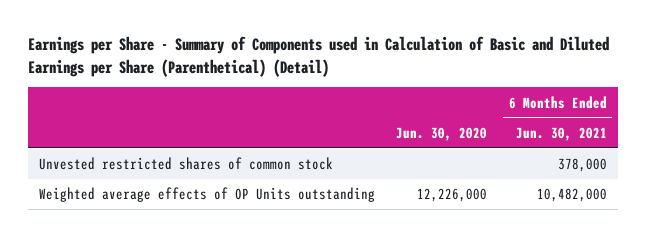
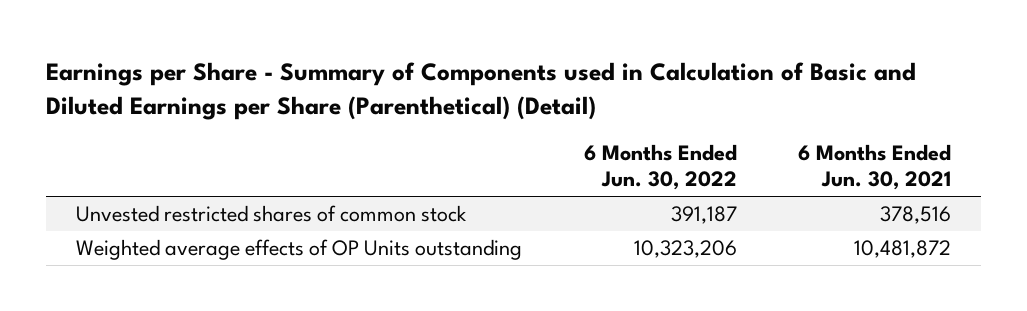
[396,126,488,141] Jun. 30, 2020 -> none
none -> [583,143,737,191] 6 Months Ended Jun. 30, 2022
[557,158,607,173] 378,000 -> [879,206,951,225] 378,516
[536,188,607,203] 10,482,000 -> [853,240,951,259] 10,481,872

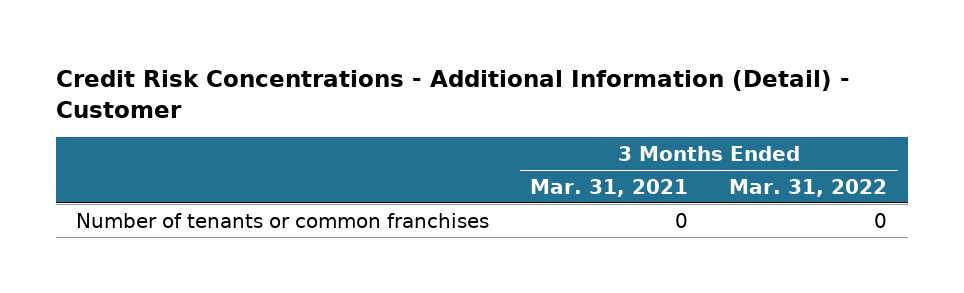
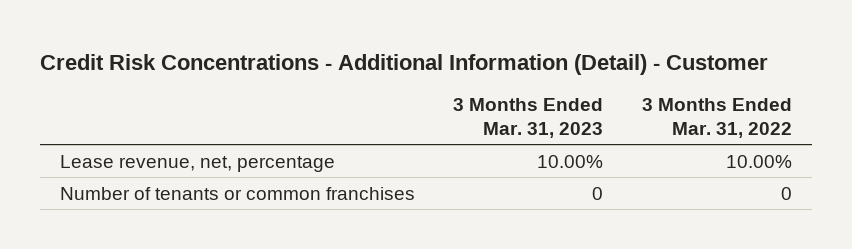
[530,178,689,197] Mar. 31, 2021 -> none
none -> [453,98,604,138] 3 Months Ended Mar. 31, 2023
none -> [59,154,335,172] Lease revenue, net, percentage

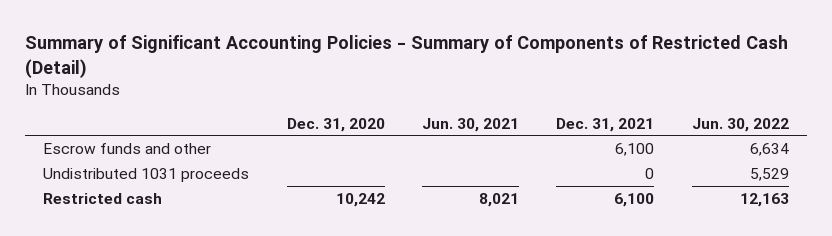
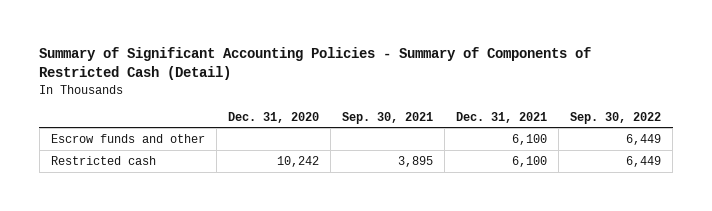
[422,117,520,132] Jun. 30, 2021 -> none
[691,117,789,132] Jun. 30, 2022 -> none
none -> [342,111,434,124] Sep. 30, 2021
none -> [570,111,662,124] Sep. 30, 2022
[43,167,250,182] Undistributed 1031 proceeds -> none

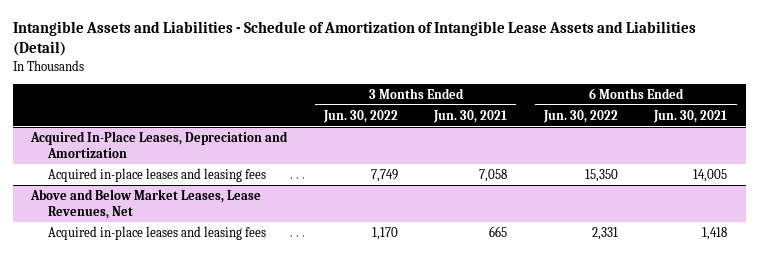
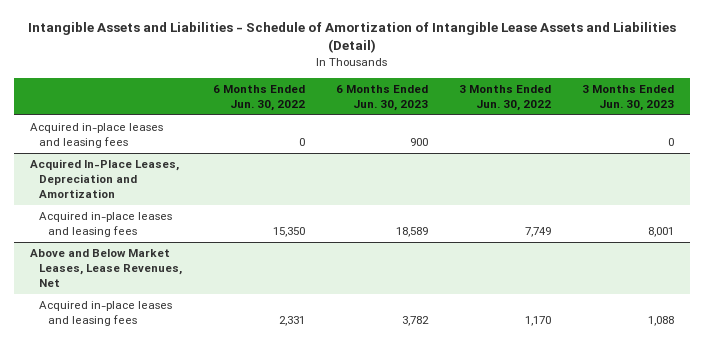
[433,109,508,123] Jun. 30, 2021 -> none
[653,109,728,123] Jun. 30, 2021 -> none
none -> [336,85,429,111] 6 Months Ended Jun. 30, 2023
none -> [582,85,675,111] 3 Months Ended Jun. 30, 2023
none -> [29,123,163,149] Acquired in-place leases and leasing fees

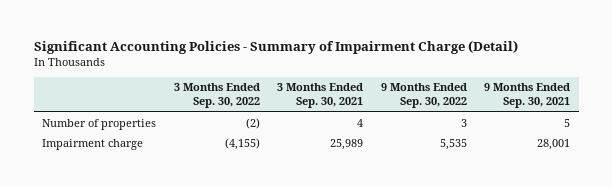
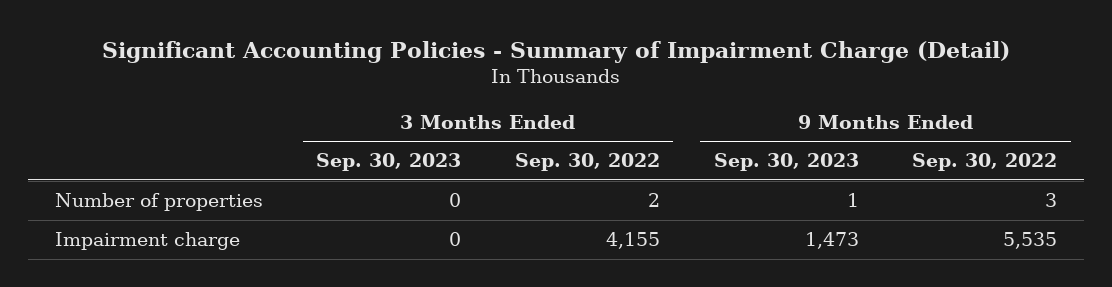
[277,83,364,109] 3 Months Ended Sep. 30, 2021 -> none
[483,83,570,109] 9 Months Ended Sep. 30, 2021 -> none
none -> [316,153,462,172] Sep. 30, 2023
none -> [713,153,859,172] Sep. 30, 2023
[245,118,260,130] (2) -> [648,193,661,208] 2
[224,138,260,151] (4,155) -> [606,232,661,250] 4,155

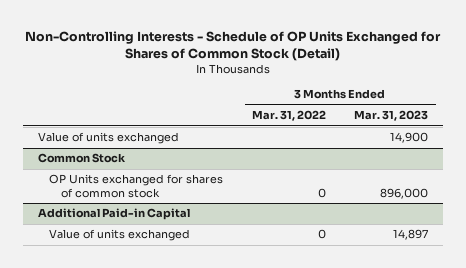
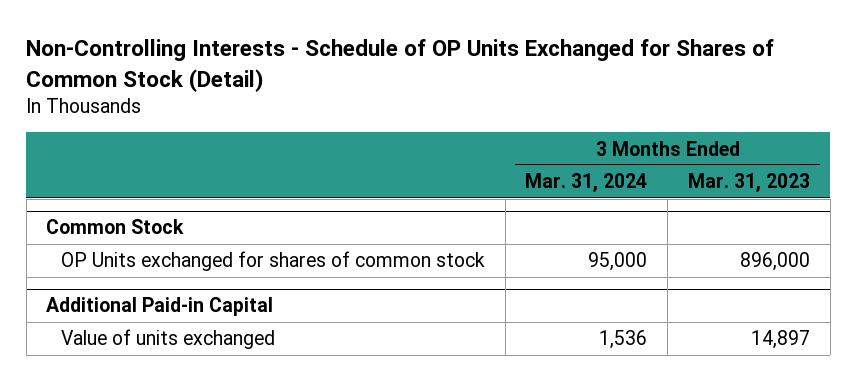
[251,110,326,122] Mar. 31, 2022 -> none
none -> [525,173,648,194] Mar. 31, 2024
[37,132,179,145] Value of units exchanged -> none

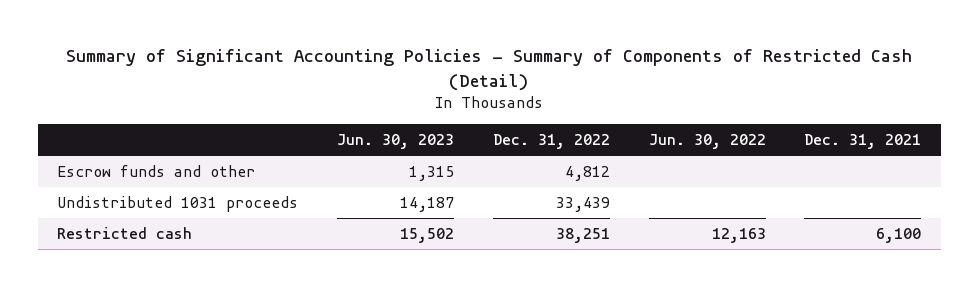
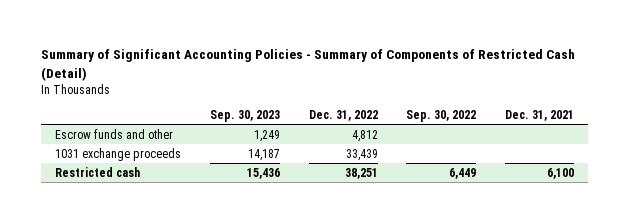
[336,133,454,149] Jun. 30, 2023 -> none
[648,133,766,149] Jun. 30, 2022 -> none
none -> [210,110,281,123] Sep. 30, 2023
none -> [406,110,477,123] Sep. 30, 2022
[56,196,298,213] Undistributed 1031 proceeds -> [55,147,182,161] 1031 exchange proceeds

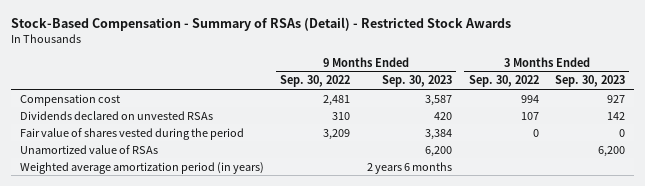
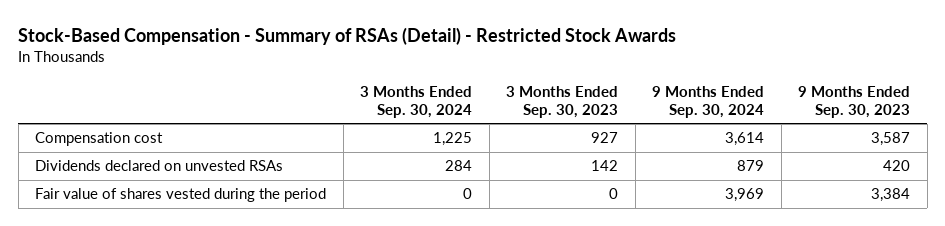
[280,75,351,88] Sep. 30, 2022 -> none
[468,75,539,88] Sep. 30, 2022 -> none
none -> [360,85,473,118] 3 Months Ended Sep. 30, 2024
none -> [652,85,765,118] 9 Months Ended Sep. 30, 2024
[19,144,158,154] Unamortized value of RSAs -> none
[19,161,264,174] Weighted average amortization period (in years) -> none

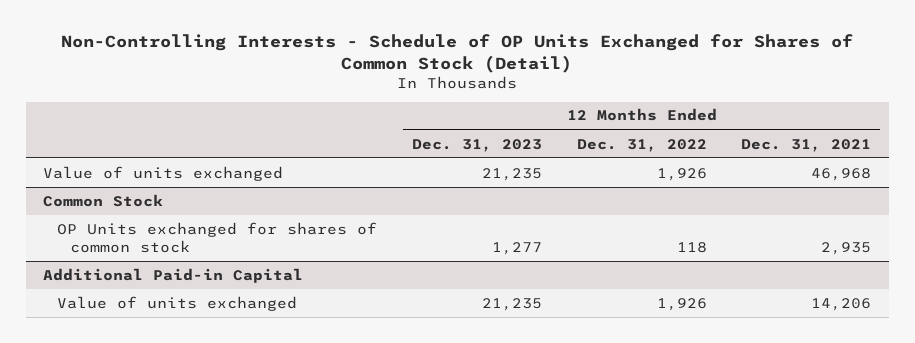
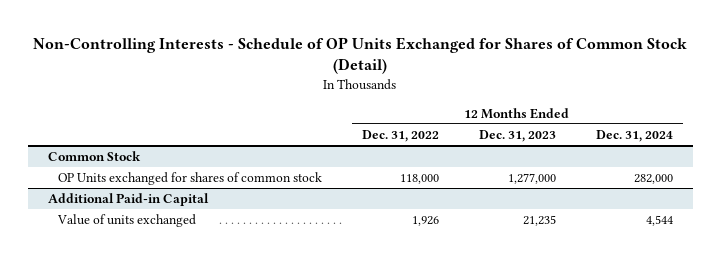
[741,138,872,152] Dec. 31, 2021 -> none
none -> [595,129,673,142] Dec. 31, 2024
[43,165,284,181] Value of units exchanged -> none
[491,241,542,255] 1,277 -> [507,173,556,185] 1,277,000
[676,241,707,253] 118 -> [399,174,439,185] 118,000

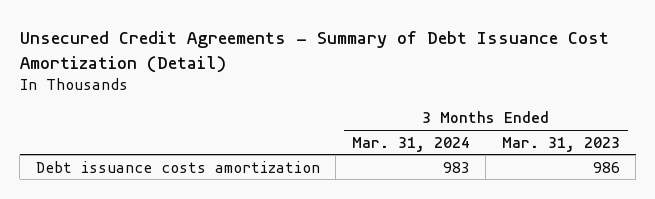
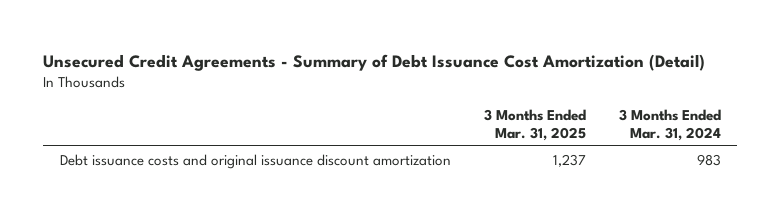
[501,136,620,152] Mar. 31, 2023 -> none
none -> [483,108,586,142] 3 Months Ended Mar. 31, 2025
[35,160,320,173] Debt issuance costs amortization -> [59,153,451,169] Debt issuance costs and original issuance discount amortization

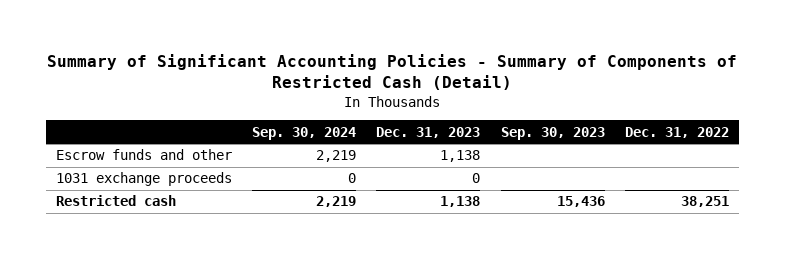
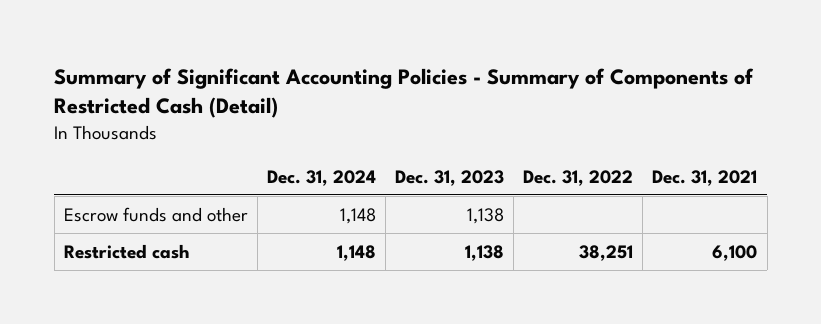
[252,126,357,140] Sep. 30, 2024 -> none
[500,126,605,140] Sep. 30, 2023 -> none
none -> [267,169,377,186] Dec. 31, 2024
none -> [652,169,758,186] Dec. 31, 2021
[55,172,232,187] 1031 exchange proceeds -> none

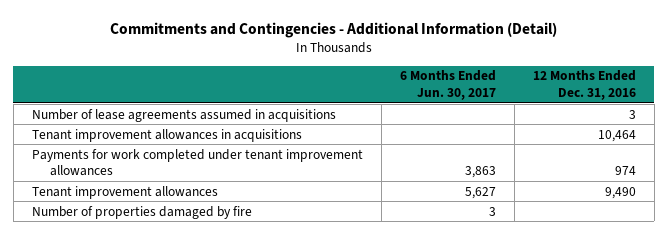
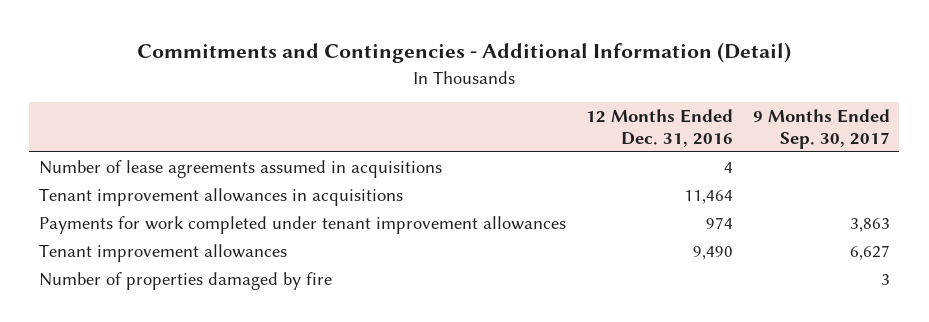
[399,70,496,100] 6 Months Ended Jun. 30, 2017 -> none
none -> [752,109,890,149] 9 Months Ended Sep. 30, 2017
[628,109,636,119] 3 -> [723,162,733,174] 4
[597,129,636,142] 10,464 -> [683,190,733,205] 11,464

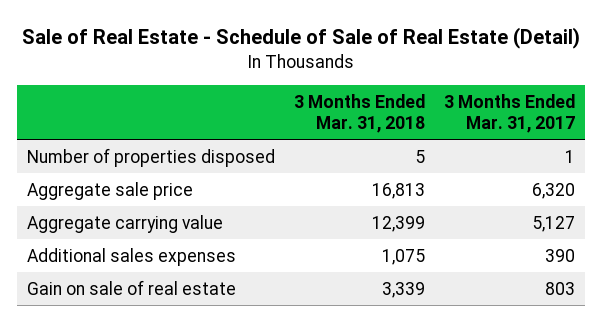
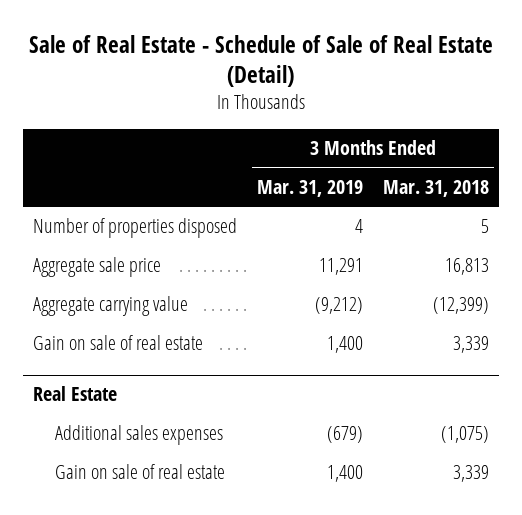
[444,93,576,134] 3 Months Ended Mar. 31, 2017 -> none
none -> [256,179,363,197] Mar. 31, 2019
[26,247,236,266] Additional sales expenses -> none
[371,215,425,232] 12,399 -> [433,297,490,315] (12,399)
none -> [32,386,117,402] Real Estate
none -> [54,425,223,446] Additional sales expenses
none -> [54,464,225,480] Gain on sale of real estate

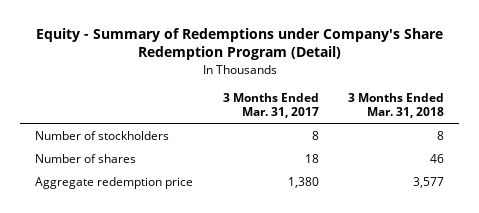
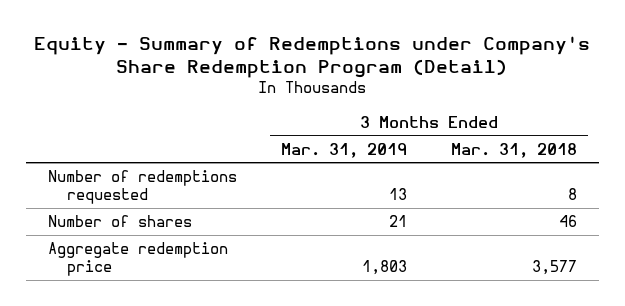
[222,92,319,119] 3 Months Ended Mar. 31, 2017 -> none
none -> [280,142,407,158] Mar. 31, 2019
[34,130,169,140] Number of stockholders -> none
none -> [48,170,238,205] Number of redemptions requested

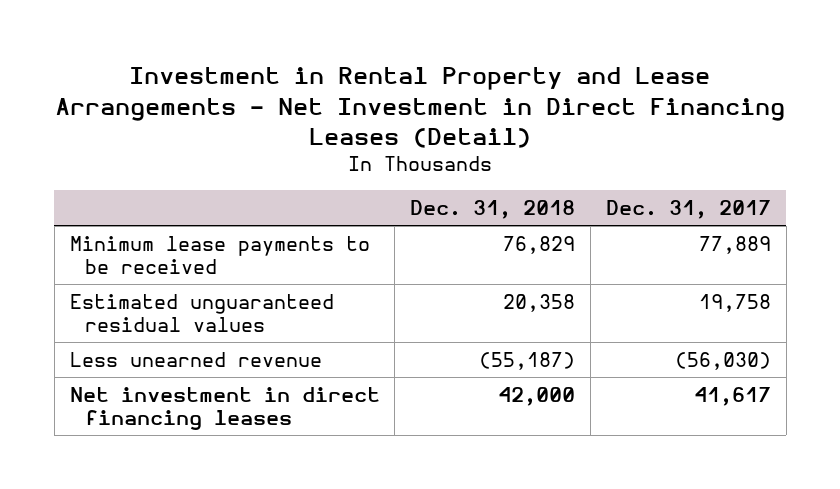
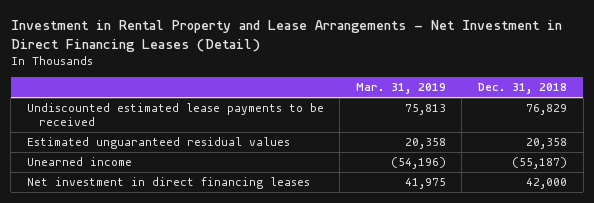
[605,199,771,219] Dec. 31, 2017 -> none
none -> [355,83,446,95] Mar. 31, 2019
[69,235,370,275] Minimum lease payments to be received -> [26,103,324,127] Undiscounted estimated lease payments to be received
[69,351,322,367] Less unearned revenue -> [26,157,132,167] Unearned income

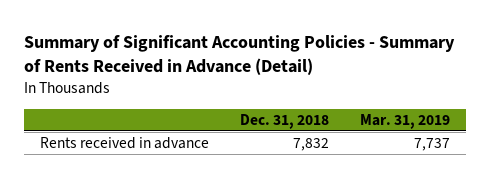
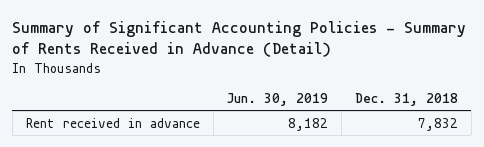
[360,113,451,129] Mar. 31, 2019 -> none
none -> [226,92,328,106] Jun. 30, 2019
[39,137,209,150] Rents received in advance -> [25,117,200,128] Rent received in advance

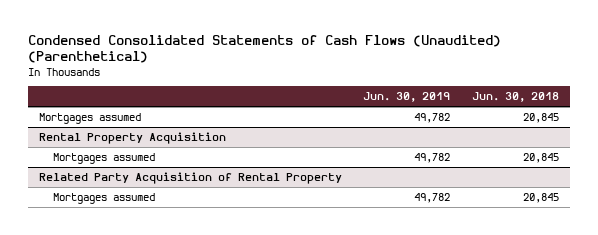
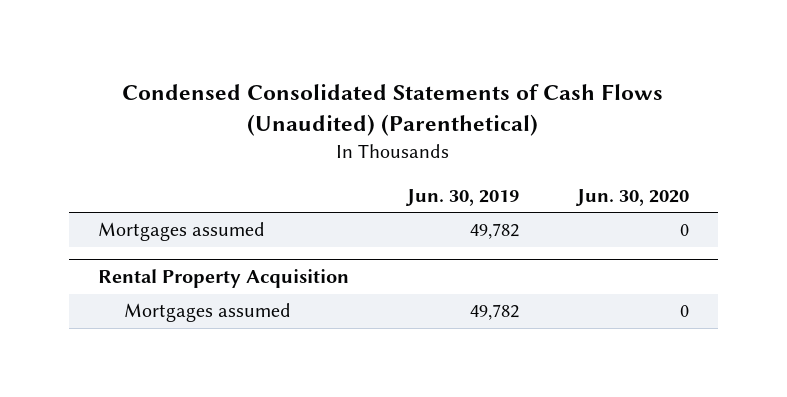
[472,92,560,103] Jun. 30, 2018 -> none
none -> [574,188,689,206] Jun. 30, 2020
[38,171,342,184] Related Party Acquisition of Rental Property -> none
[52,192,155,204] Mortgages assumed -> none

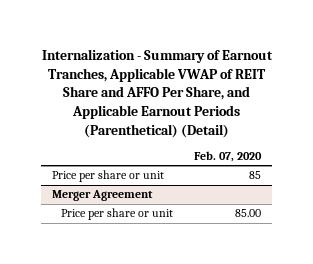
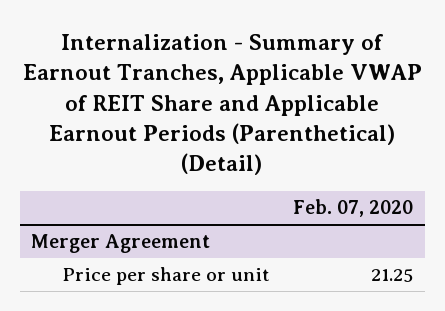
[41,48,273,138] Internalization - Summary of Earnout Tranches, Applicable VWAP of REIT Share and AFFO Per Share, and Applicable Earnout Periods (Parenthetical) (Detail) -> [23,34,423,176] Internalization - Summary of Earnout Tranches, Applicable VWAP of REIT Share and Applicable Earnout Periods (Parenthetical) (Detail)
[51,170,164,183] Price per share or unit -> none
[235,209,262,218] 85.00 -> [371,269,414,283] 21.25

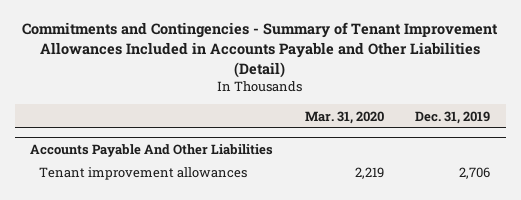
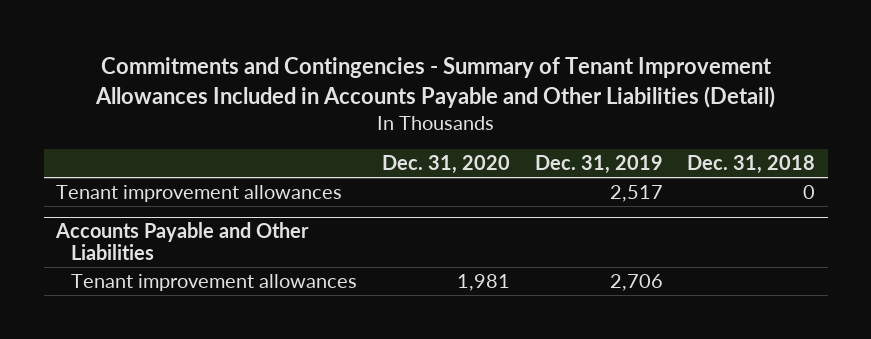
[304,110,384,124] Mar. 31, 2020 -> none
none -> [381,154,510,174] Dec. 31, 2020
none -> [687,154,816,174] Dec. 31, 2018
none -> [56,184,343,202] Tenant improvement allowances
[30,143,274,157] Accounts Payable And Other Liabilities -> [55,222,310,261] Accounts Payable and Other Liabilities

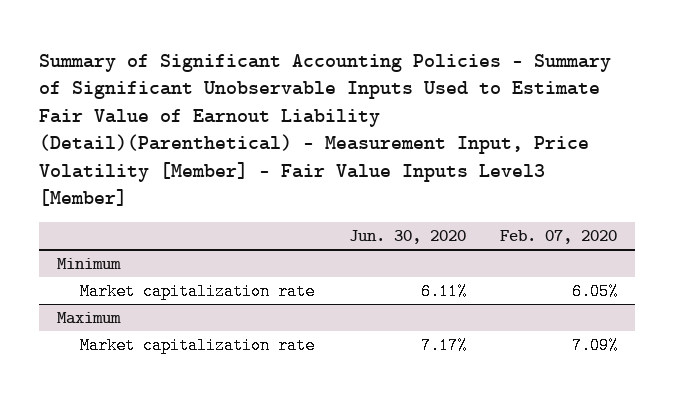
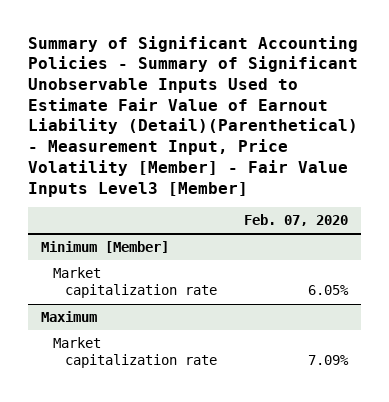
[348,230,466,245] Jun. 30, 2020 -> none
[56,258,121,270] Minimum -> [41,241,170,254] Minimum [Member]

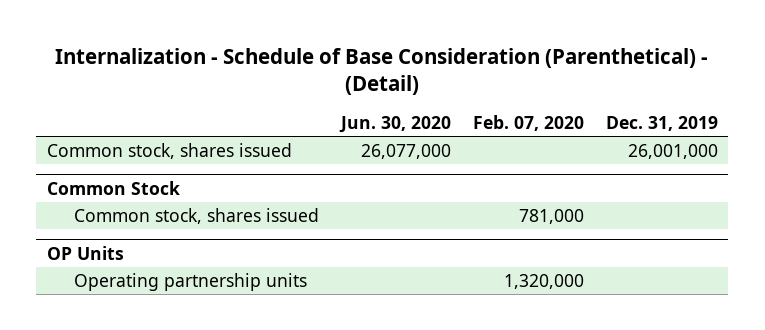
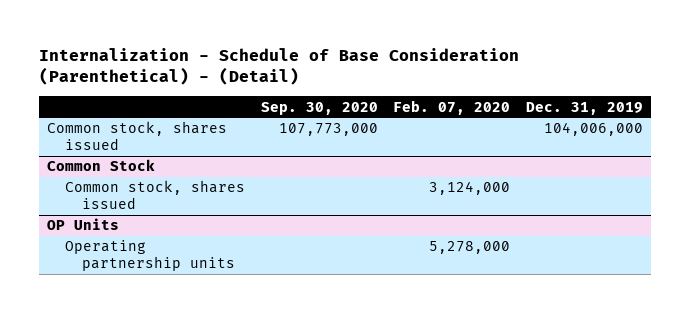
[339,115,452,133] Jun. 30, 2020 -> none
none -> [260,101,378,115] Sep. 30, 2020
[627,144,718,160] 26,001,000 -> [544,122,644,137] 104,006,000
[518,209,584,225] 781,000 -> [429,181,511,196] 3,124,000
[503,274,584,290] 1,320,000 -> [429,241,511,255] 5,278,000

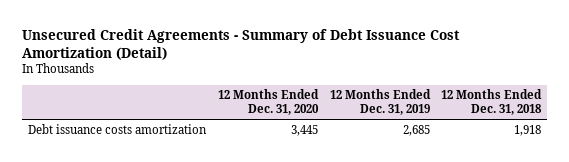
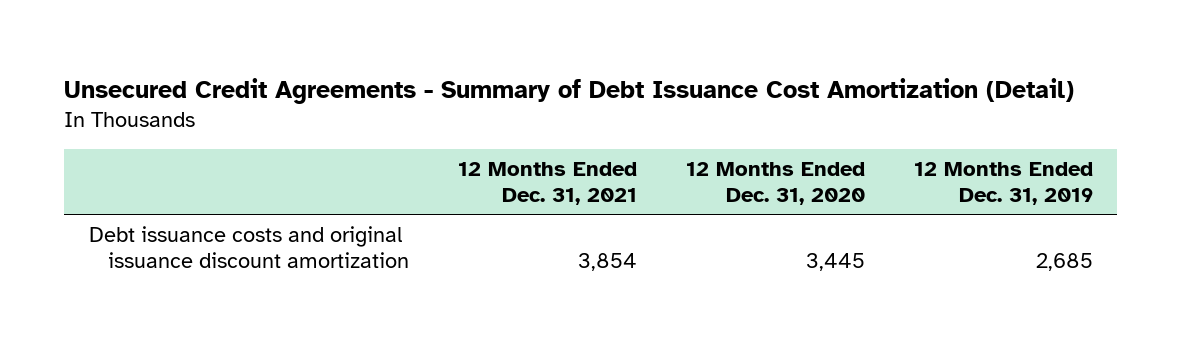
[441,89,543,116] 12 Months Ended Dec. 31, 2018 -> none
none -> [457,162,637,205] 12 Months Ended Dec. 31, 2021
[27,124,207,135] Debt issuance costs amortization -> [88,226,409,268] Debt issuance costs and original issuance discount amortization

